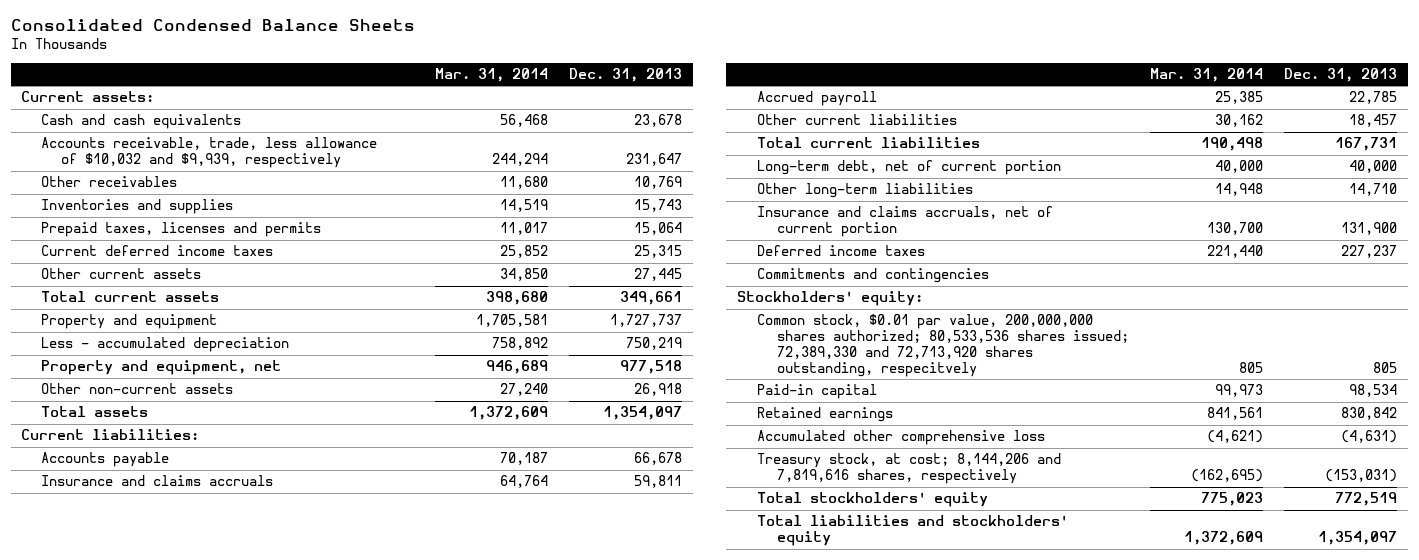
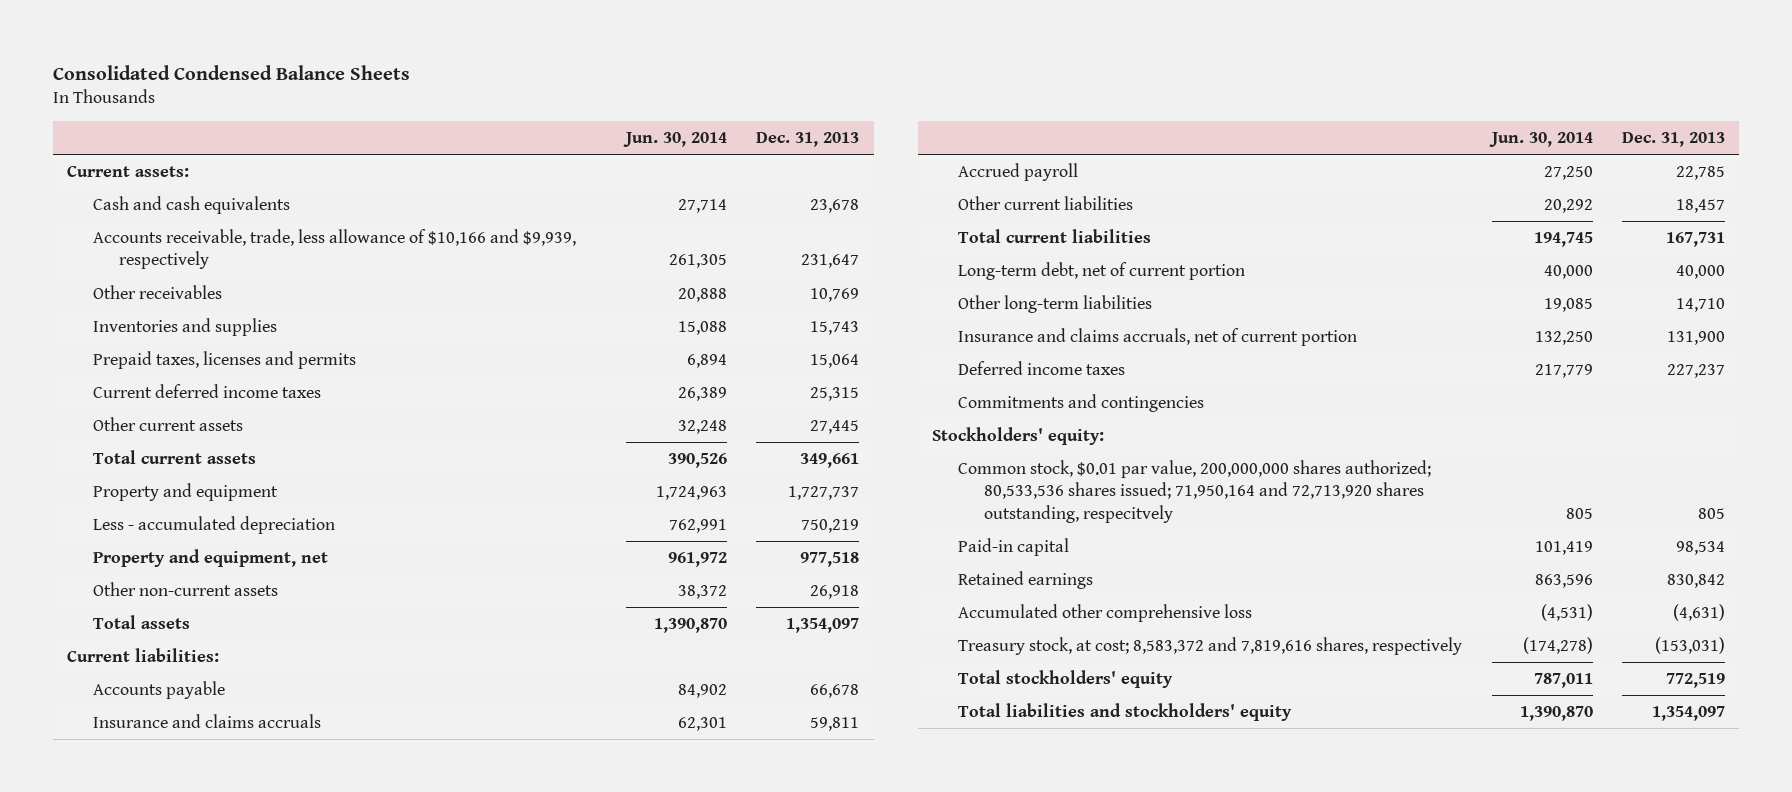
[434,67,548,82] Mar. 31, 2014 -> none
none -> [623,131,728,147] Jun. 30, 2014
[41,137,378,169] Accounts receivable, trade, less allowance of $10,032 and $9,939, respectively -> [93,229,577,270] Accounts receivable, trade, less allowance of $10,166 and $9,939, respectively
[756,314,1129,378] Common stock, $0.01 par value, 200,000,000 shares authorized; 80,533,536 shares issued; 72,389,330 and 72,713,920 shares outstanding, respecitvely -> [958,460,1432,523] Common stock, $0.01 par value, 200,000,000 shares authorized; 80,533,536 shares issued; 71,950,164 and 72,713,920 shares outstanding, respecitvely
[756,453,1061,485] Treasury stock, at cost; 8,144,206 and 7,819,616 shares, respectively -> [958,637,1463,656] Treasury stock, at cost; 8,583,372 and 7,819,616 shares, respectively

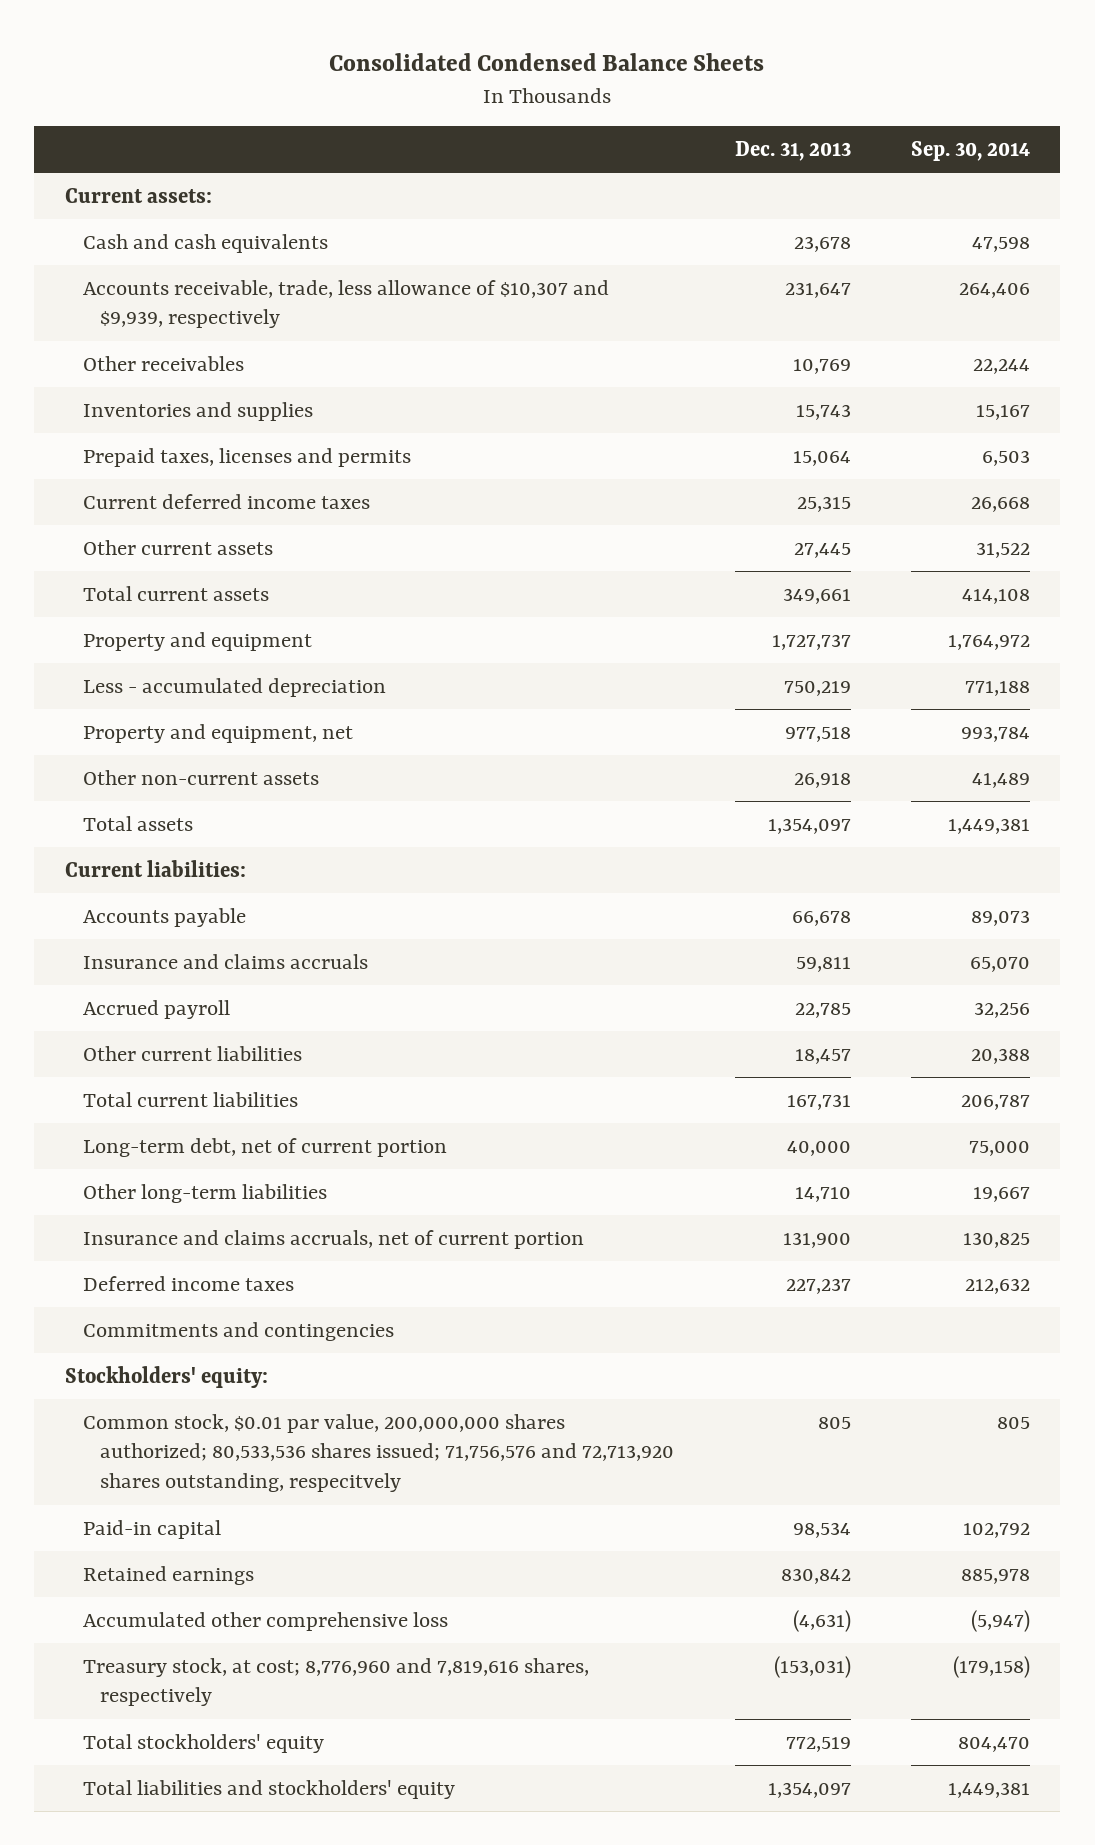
[623,131,728,147] Jun. 30, 2014 -> none
none -> [911,140,1031,161] Sep. 30, 2014
[93,229,577,270] Accounts receivable, trade, less allowance of $10,166 and $9,939, respectively -> [82,279,609,329] Accounts receivable, trade, less allowance of $10,307 and $9,939, respectively
[958,460,1432,523] Common stock, $0.01 par value, 200,000,000 shares authorized; 80,533,536 shares issued; 71,950,164 and 72,713,920 shares outstanding, respecitvely -> [82,1413,675,1493] Common stock, $0.01 par value, 200,000,000 shares authorized; 80,533,536 shares issued; 71,756,576 and 72,713,920 shares outstanding, respecitvely
[958,637,1463,656] Treasury stock, at cost; 8,583,372 and 7,819,616 shares, respectively -> [82,1657,589,1707] Treasury stock, at cost; 8,776,960 and 7,819,616 shares, respectively

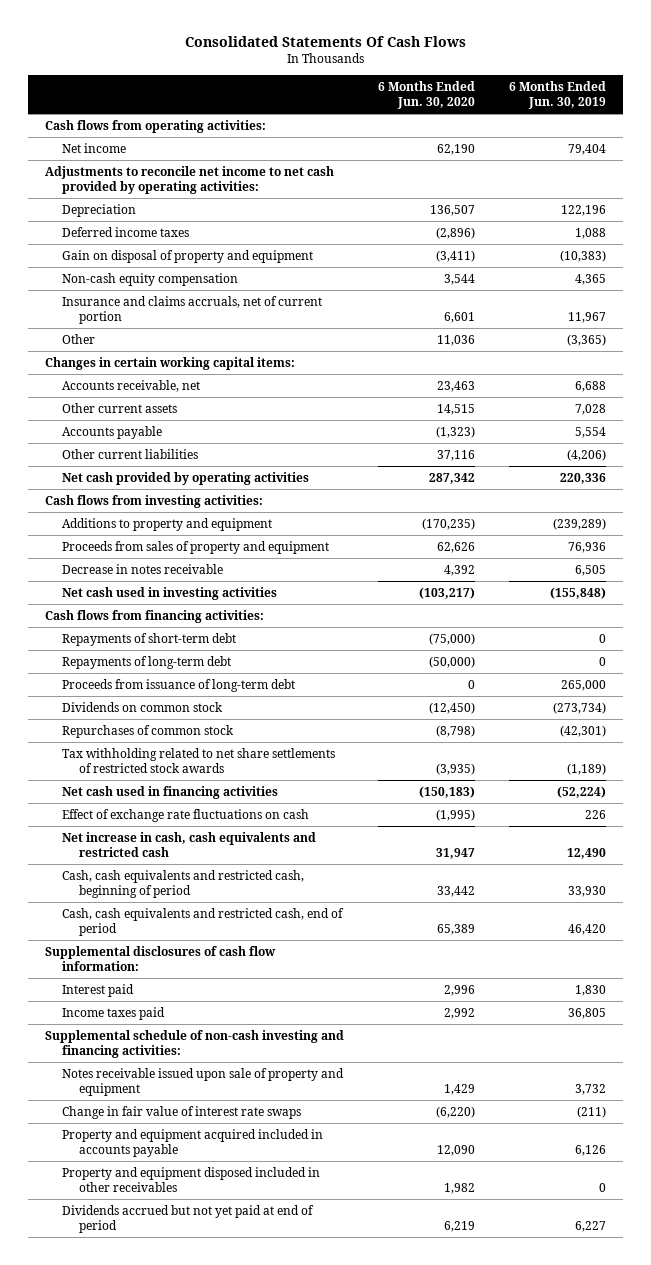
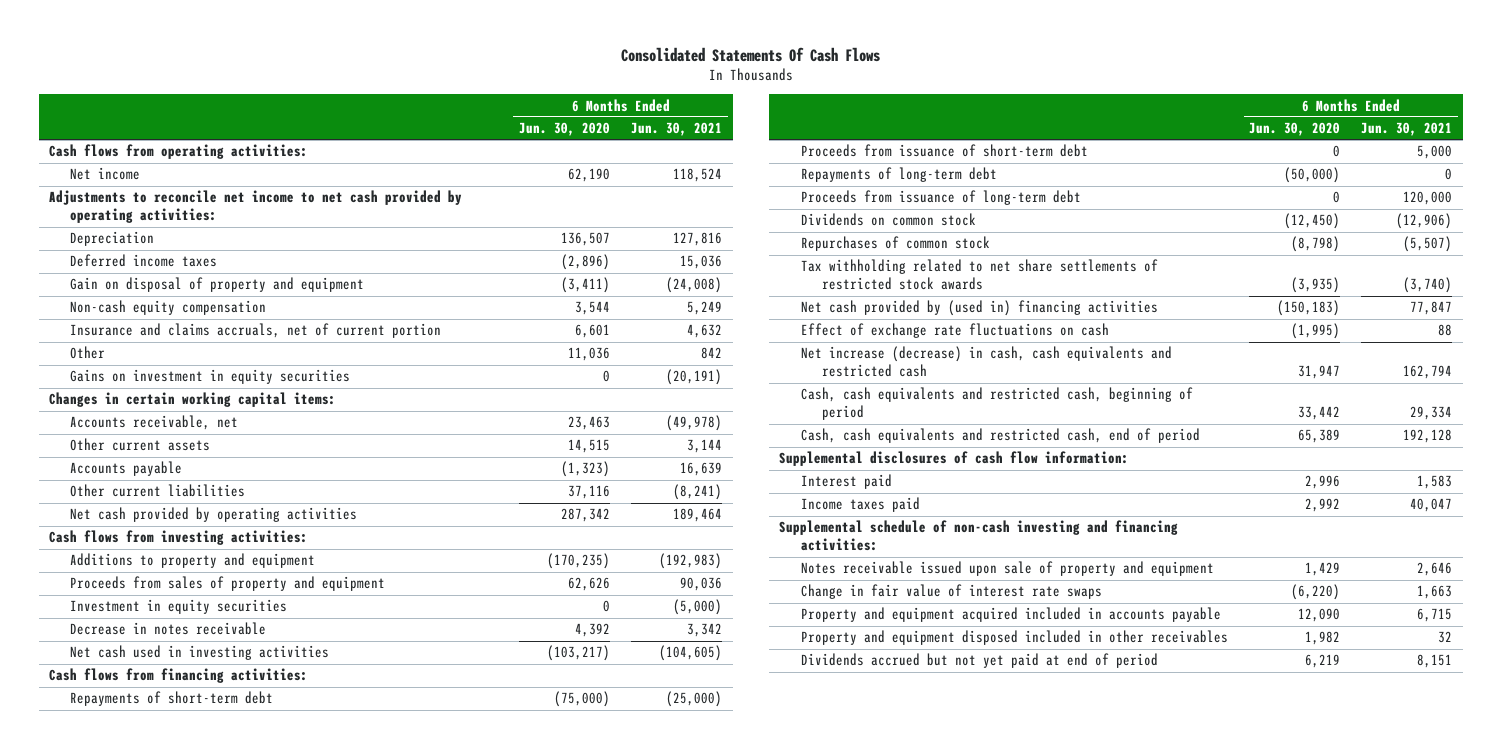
[508,81,606,110] 6 Months Ended Jun. 30, 2019 -> none
none -> [631,122,723,137] Jun. 30, 2021
none -> [70,369,351,385] Gains on investment in equity securities
none -> [70,599,288,615] Investment in equity securities
none -> [800,144,1088,158] Proceeds from issuance of short-term debt
[62,785,279,799] Net cash used in financing activities -> [800,300,1158,317] Net cash provided by (used in) financing activities
[62,831,317,857] Net increase in cash, cash equivalents and restricted cash -> [800,346,1172,378] Net increase (decrease) in cash, cash equivalents and restricted cash

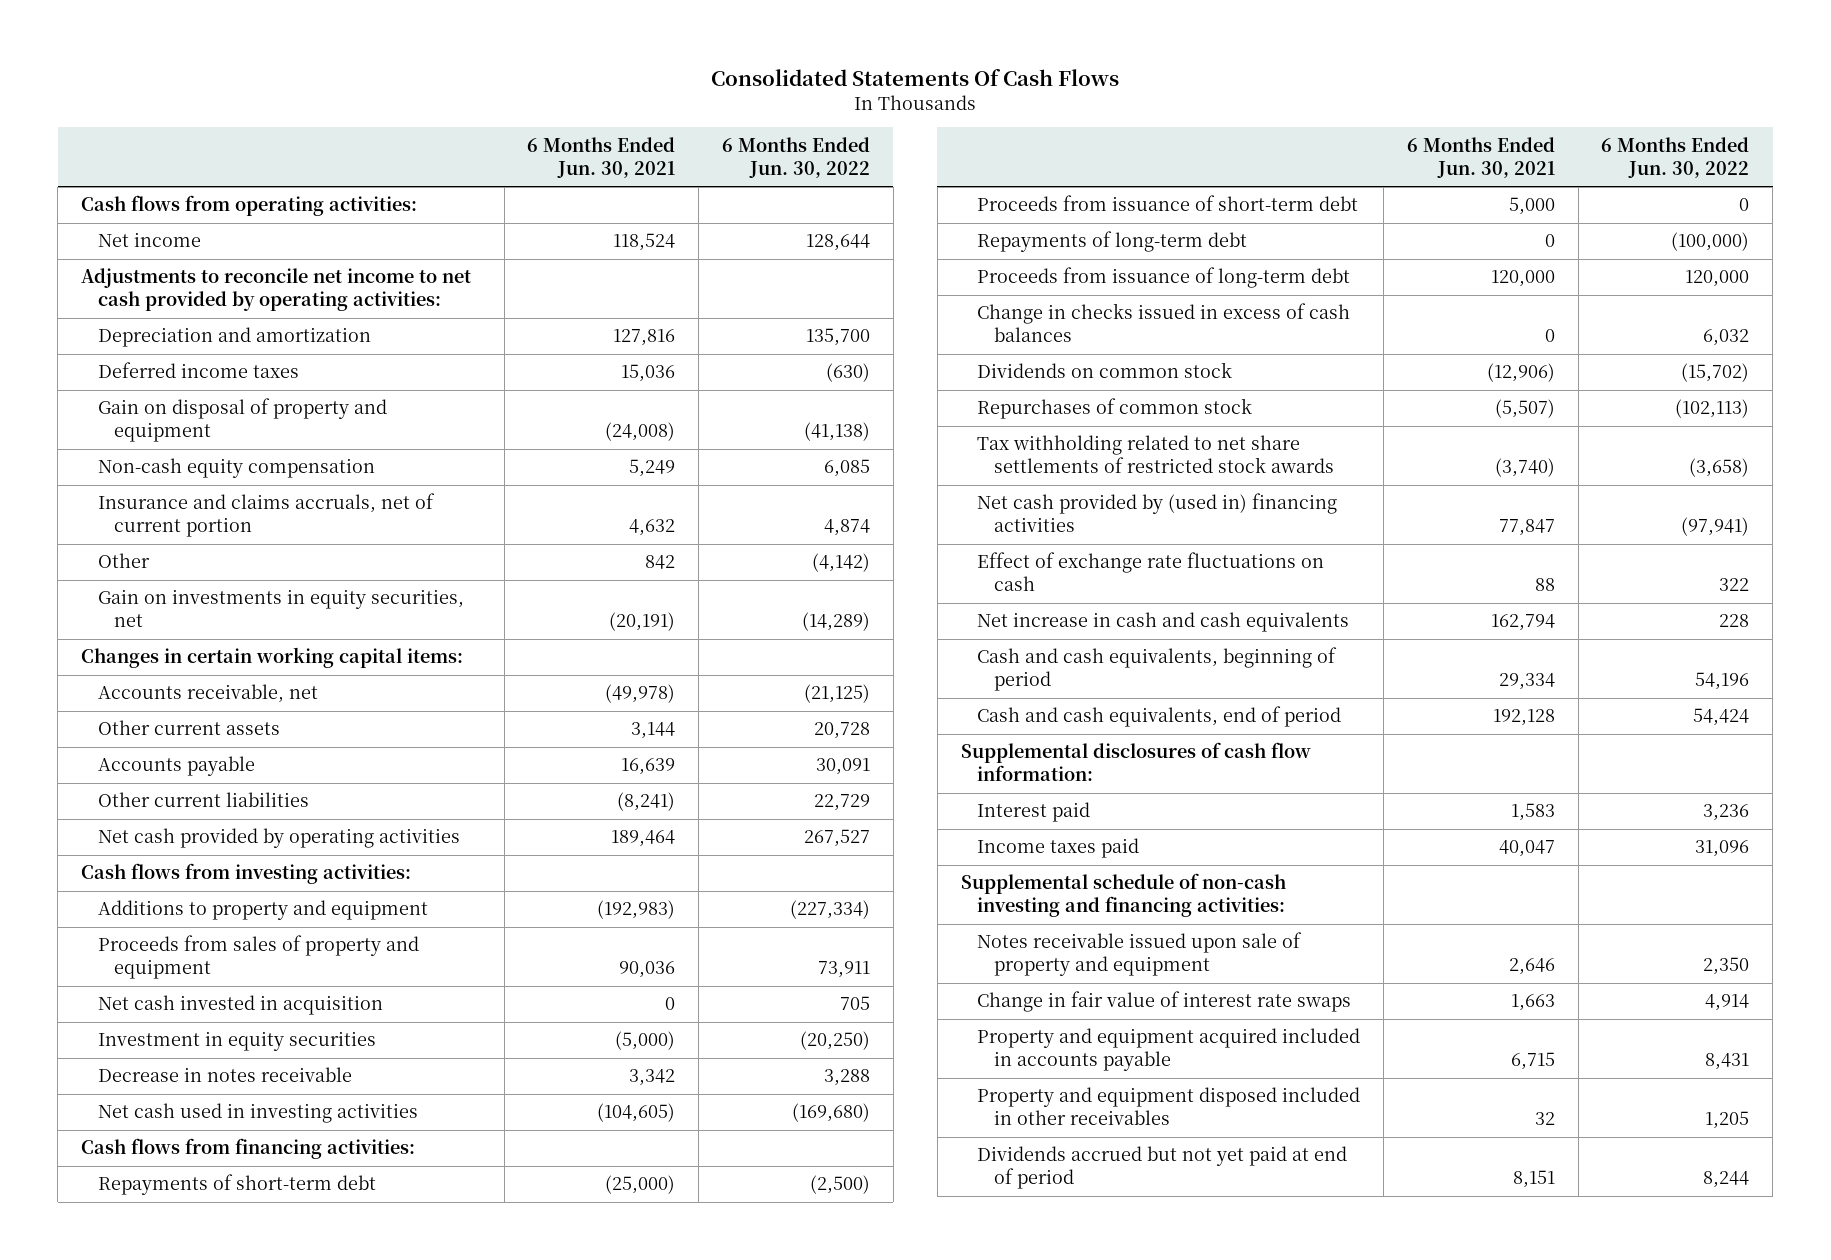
[518,122,610,137] Jun. 30, 2020 -> none
none -> [721,136,870,178] 6 Months Ended Jun. 30, 2022
[70,231,155,247] Depreciation -> [97,327,371,348] Depreciation and amortization
[70,369,351,385] Gains on investment in equity securities -> [97,589,464,628] Gain on investments in equity securities, net
none -> [97,995,383,1016] Net cash invested in acquisition
none -> [977,303,1351,343] Change in checks issued in excess of cash balances
[800,346,1172,378] Net increase (decrease) in cash, cash equivalents and restricted cash -> [977,612,1350,633] Net increase in cash and cash equivalents
[800,387,1193,421] Cash, cash equivalents and restricted cash, beginning of period -> [977,647,1338,692] Cash and cash equivalents, beginning of period
[800,428,1200,444] Cash, cash equivalents and restricted cash, end of period -> [977,706,1342,728] Cash and cash equivalents, end of period

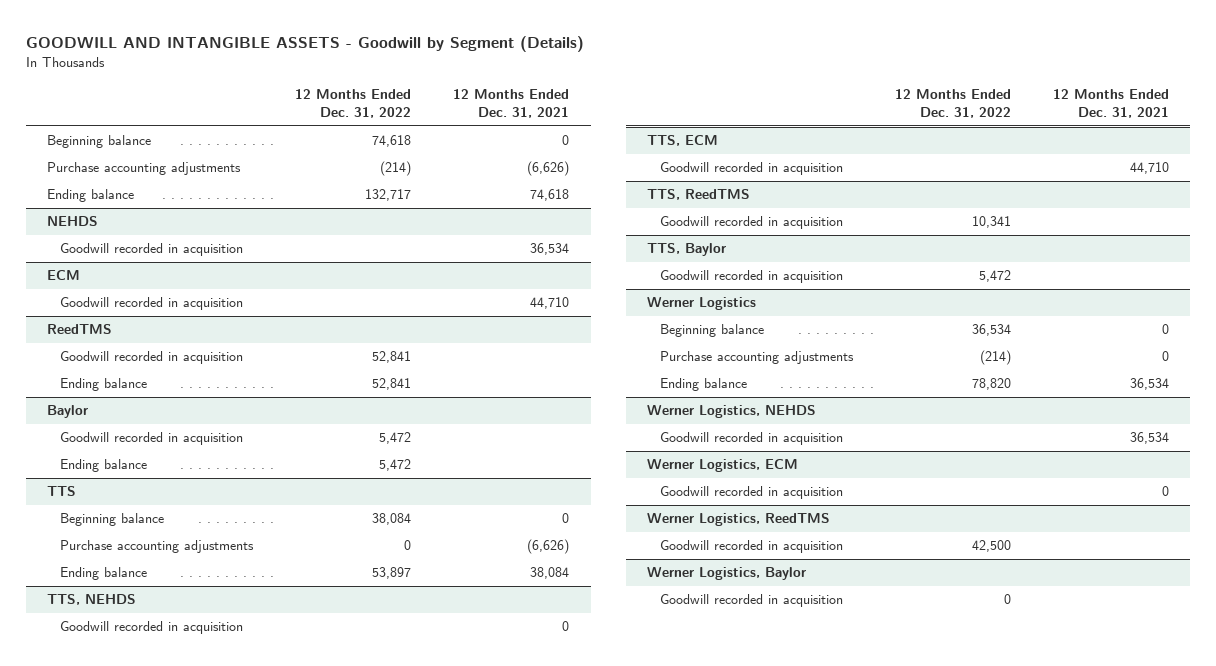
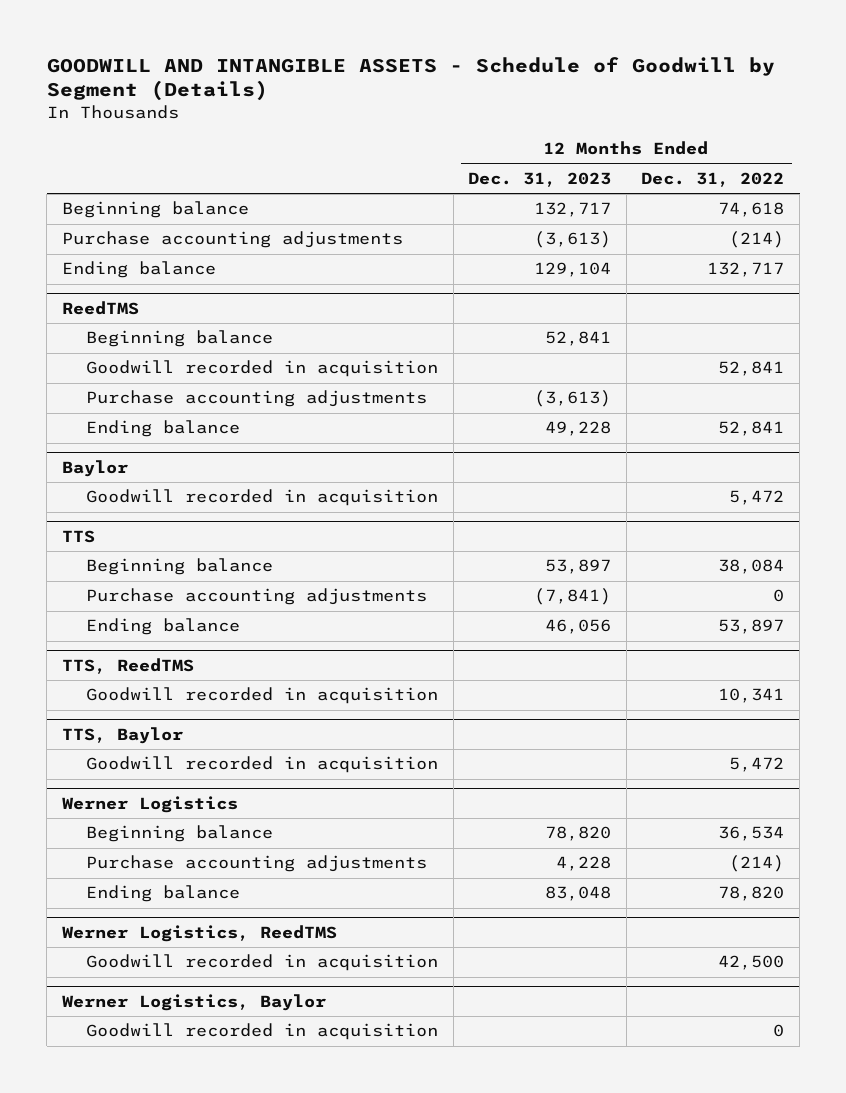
[26,35,585,52] GOODWILL AND INTANGIBLE ASSETS - Goodwill by Segment (Details) -> [46,56,775,102] GOODWILL AND INTANGIBLE ASSETS - Schedule of Goodwill by Segment (Details)
[453,89,570,119] 12 Months Ended Dec. 31, 2021 -> none
none -> [468,171,612,187] Dec. 31, 2023
[47,216,99,227] NEHDS -> none
[60,243,244,257] Goodwill recorded in acquisition -> none
[47,270,81,281] ECM -> none
[60,297,244,311] Goodwill recorded in acquisition -> none
none -> [86,330,274,348] Beginning balance
none -> [86,390,428,408] Purchase accounting adjustments
[60,459,148,473] Ending balance -> none
[47,594,137,606] TTS, NEHDS -> none
[60,621,244,635] Goodwill recorded in acquisition -> none
[646,135,718,147] TTS, ECM -> none
[659,162,843,176] Goodwill recorded in acquisition -> none
[646,405,816,419] Werner Logistics, NEHDS -> none
[659,432,843,446] Goodwill recorded in acquisition -> none
[646,459,798,473] Werner Logistics, ECM -> none
[659,486,843,500] Goodwill recorded in acquisition -> none

